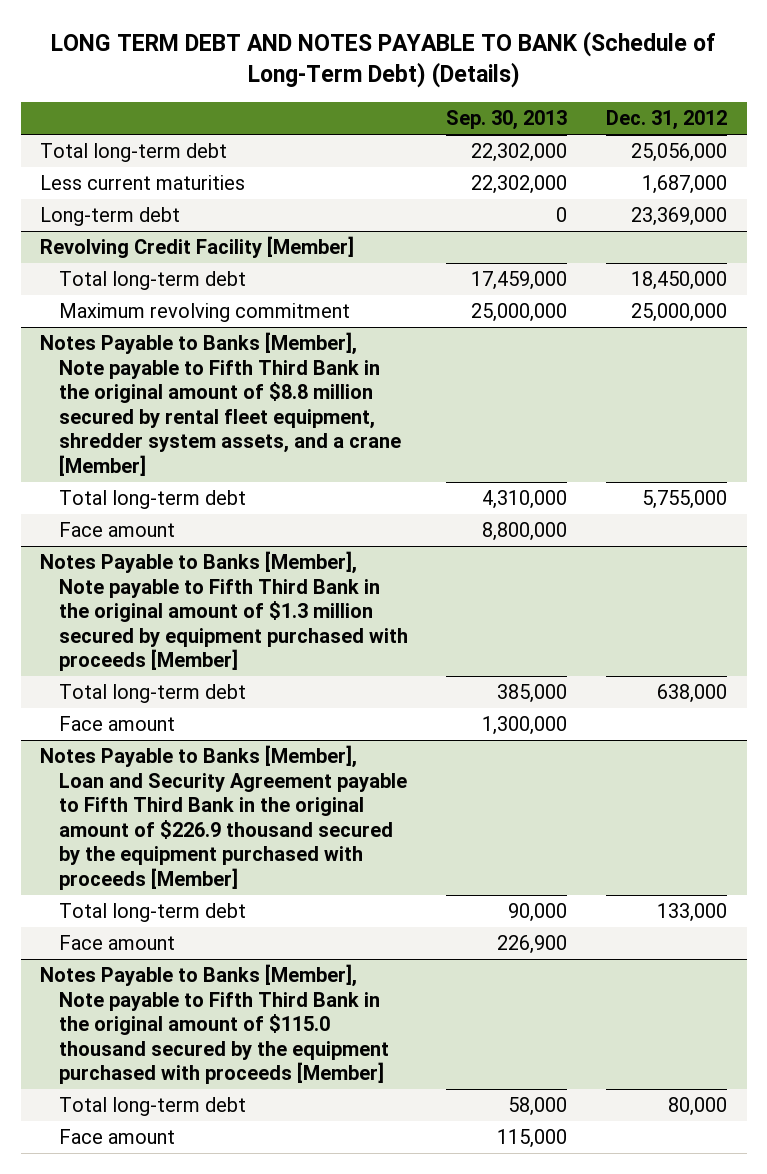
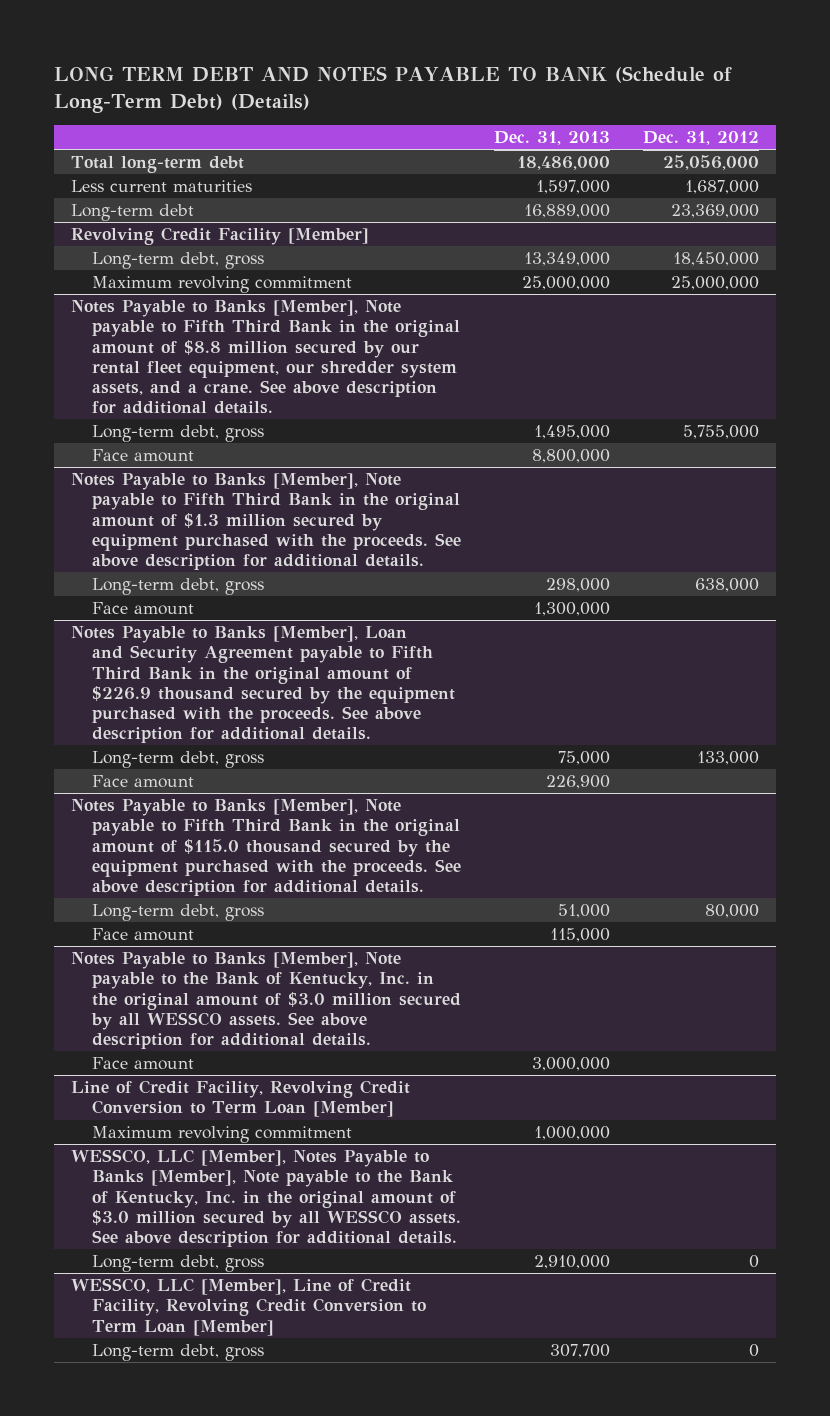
[446,110,568,131] Sep. 30, 2013 -> none
none -> [494,131,611,146] Dec. 31, 2013
[58,271,246,291] Total long-term debt -> [91,252,264,270] Long-term debt, gross
[40,332,401,476] Notes Payable to Banks [Member], Note payable to Fifth Third Bank in the original amount of $8.8 million secured by rental fleet equipment, shredder system assets, and a crane [Member] -> [70,300,460,415] Notes Payable to Banks [Member], Note payable to Fifth Third Bank in the original amount of $8.8 million secured by our rental fleet equipment, our shredder system assets, and a crane. See above description for additional details.
[58,490,246,510] Total long-term debt -> [91,425,264,443] Long-term debt, gross
[40,551,408,672] Notes Payable to Banks [Member], Note payable to Fifth Third Bank in the original amount of $1.3 million secured by equipment purchased with proceeds [Member] -> [70,473,461,570] Notes Payable to Banks [Member], Note payable to Fifth Third Bank in the original amount of $1.3 million secured by equipment purchased with the proceeds. See above description for additional details.
[58,684,246,704] Total long-term debt -> [91,578,264,596] Long-term debt, gross
[40,745,407,890] Notes Payable to Banks [Member], Loan and Security Agreement payable to Fifth Third Bank in the original amount of $226.9 thousand secured by the equipment purchased with proceeds [Member] -> [70,626,455,744] Notes Payable to Banks [Member], Loan and Security Agreement payable to Fifth Third Bank in the original amount of $226.9 thousand secured by the equipment purchased with the proceeds. See above description for additional details.
[58,903,246,923] Total long-term debt -> [91,751,264,769] Long-term debt, gross
[40,964,389,1085] Notes Payable to Banks [Member], Note payable to Fifth Third Bank in the original amount of $115.0 thousand secured by the equipment purchased with proceeds [Member] -> [70,799,461,896] Notes Payable to Banks [Member], Note payable to Fifth Third Bank in the original amount of $115.0 thousand secured by the equipment purchased with the proceeds. See above description for additional details.
[58,1097,246,1117] Total long-term debt -> [91,904,264,922] Long-term debt, gross
none -> [70,952,461,1049] Notes Payable to Banks [Member], Note payable to the Bank of Kentucky, Inc. in the original amount of $3.0 million secured by all WESSCO assets. See above description for additional details.
none -> [91,1057,194,1071] Face amount
none -> [70,1080,410,1118] Line of Credit Facility, Revolving Credit Conversion to Term Loan [Member]
none -> [91,1126,352,1144] Maximum revolving commitment
none -> [70,1149,461,1247] WESSCO, LLC [Member], Notes Payable to Banks [Member], Note payable to the Bank of Kentucky, Inc. in the original amount of $3.0 million secured by all WESSCO assets. See above description for additional details.
none -> [91,1255,264,1273] Long-term debt, gross
none -> [70,1278,426,1336] WESSCO, LLC [Member], Line of Credit Facility, Revolving Credit Conversion to Term Loan [Member]
none -> [91,1344,264,1362] Long-term debt, gross

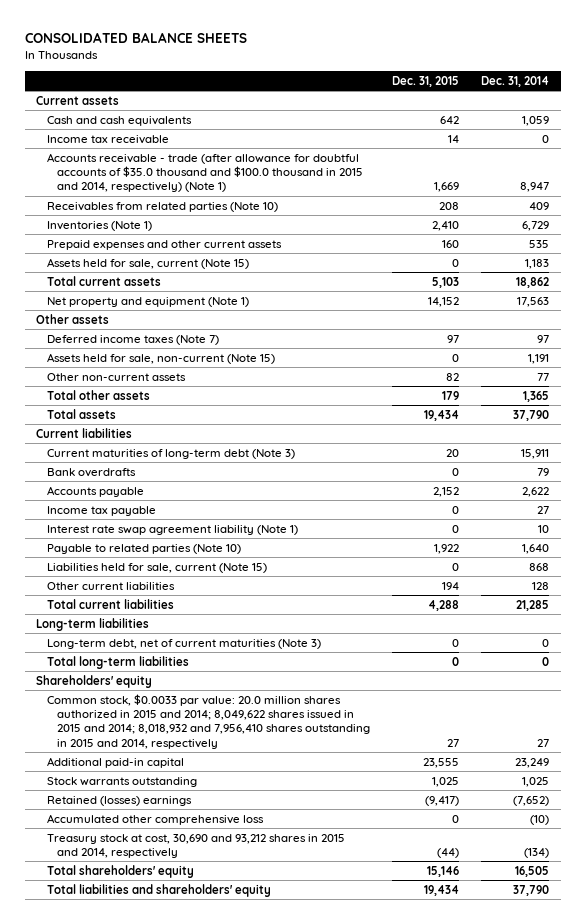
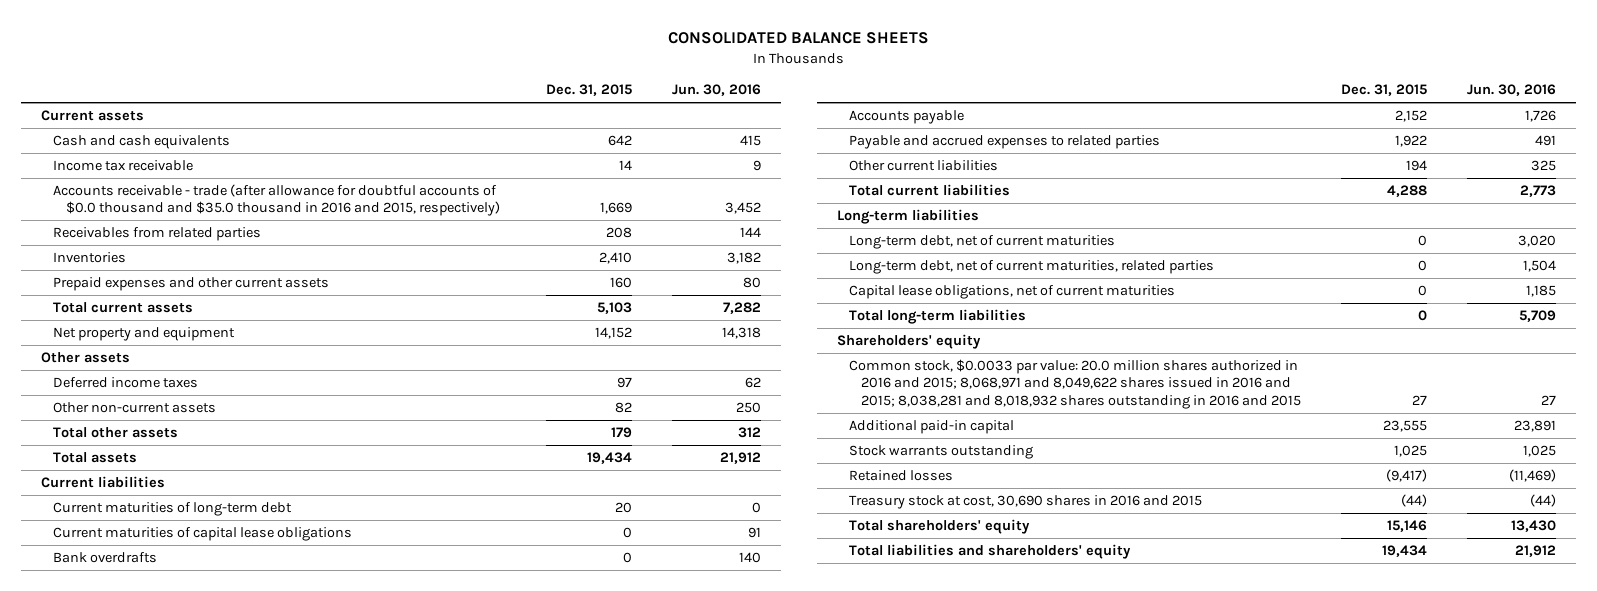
[481,75,550,87] Dec. 31, 2014 -> none
none -> [671,84,761,97] Jun. 30, 2016
[46,152,364,193] Accounts receivable - trade (after allowance for doubtful accounts of $35.0 thousand and $100.0 thousand in 2015 and 2014, respectively) (Note 1) -> [53,183,500,217] Accounts receivable - trade (after allowance for doubtful accounts of $0.0 thousand and $35.0 thousand in 2016 and 2015, respectively)
[46,201,278,212] Receivables from related parties (Note 10) -> [53,226,262,241] Receivables from related parties
[46,220,152,231] Inventories (Note 1) -> [53,251,127,263] Inventories
[46,257,249,269] Assets held for sale, current (Note 15) -> none
[46,296,249,307] Net property and equipment (Note 1) -> [53,326,236,341] Net property and equipment
[46,352,275,364] Assets held for sale, non-current (Note 15) -> none
[46,334,219,345] Deferred income taxes (Note 7) -> [53,376,199,388] Deferred income taxes
[46,448,295,459] Current maturities of long-term debt (Note 3) -> [53,501,293,516] Current maturities of long-term debt
none -> [53,526,353,541] Current maturities of capital lease obligations
[46,505,156,516] Income tax payable -> none
[46,524,298,535] Interest rate swap agreement liability (Note 1) -> none
[46,562,267,573] Liabilities held for sale, current (Note 15) -> none
[46,543,241,554] Payable to related parties (Note 10) -> [848,134,1160,149] Payable and accrued expenses to related parties
[46,638,321,649] Long-term debt, net of current maturities (Note 3) -> [848,234,1115,249] Long-term debt, net of current maturities
none -> [848,259,1214,274] Long-term debt, net of current maturities, related parties
none -> [848,284,1175,299] Capital lease obligations, net of current maturities
[46,693,371,749] Common stock, $0.0033 par value: 20.0 million shares authorized in 2015 and 2014; 8,049,622 shares issued in 2015 and 2014; 8,018,932 and 7,956,410 shares outstanding in 2015 and 2014, respectively -> [848,358,1302,410] Common stock, $0.0033 par value: 20.0 million shares authorized in 2016 and 2015; 8,068,971 and 8,049,622 shares issued in 2016 and 2015; 8,038,281 and 8,018,932 shares outstanding in 2016 and 2015
[46,813,264,825] Accumulated other comprehensive loss -> none
[46,795,192,806] Retained (losses) earnings -> [848,469,953,481] Retained losses
[46,833,345,858] Treasury stock at cost, 30,690 and 93,212 shares in 2015 and 2014, respectively -> [848,494,1202,509] Treasury stock at cost, 30,690 shares in 2016 and 2015

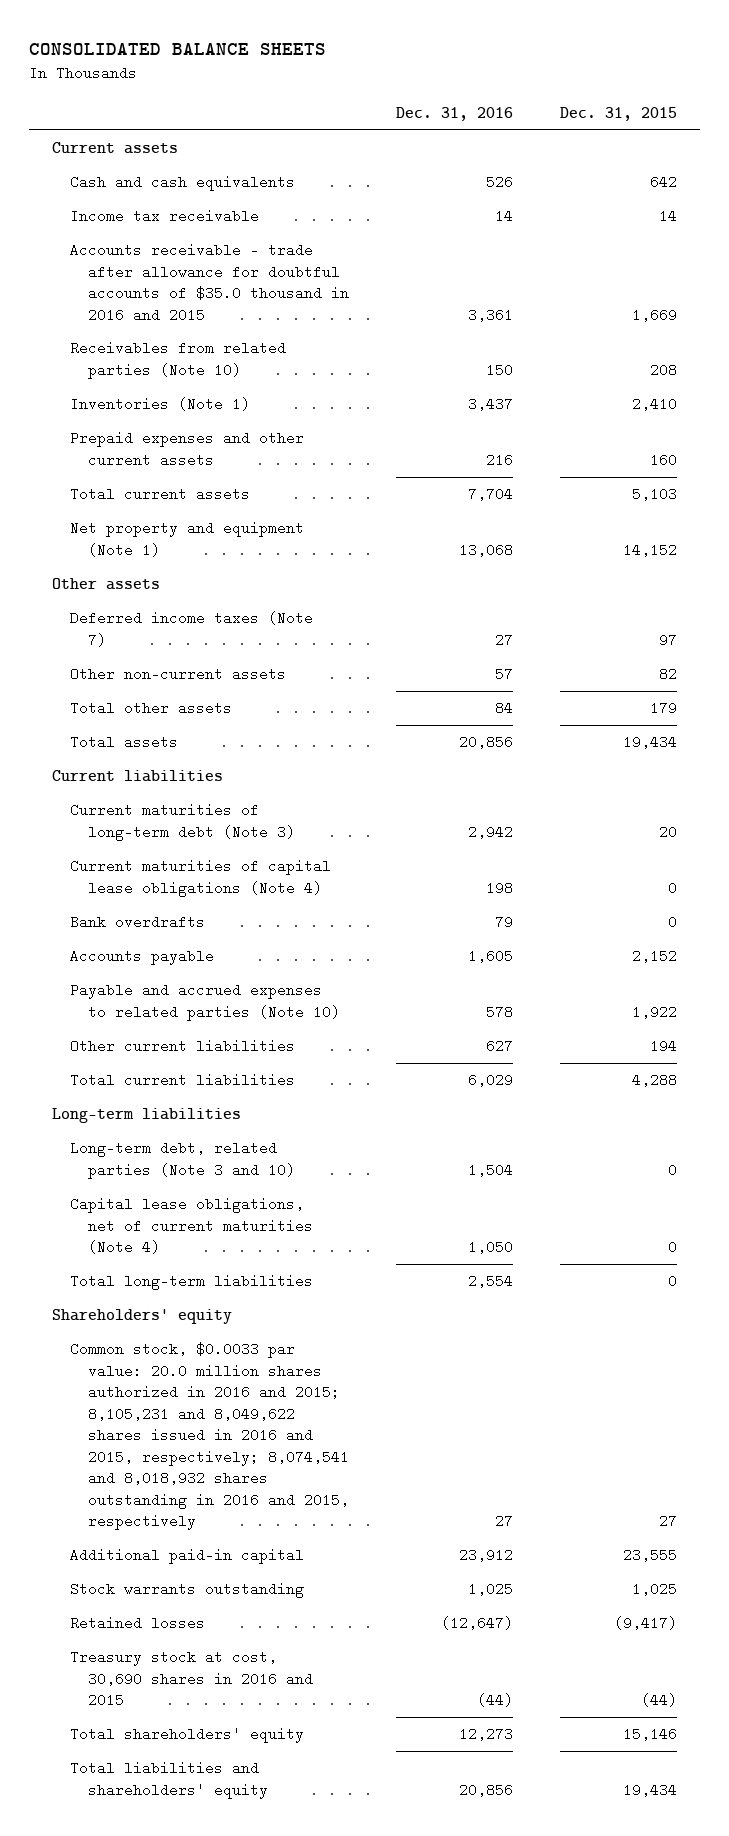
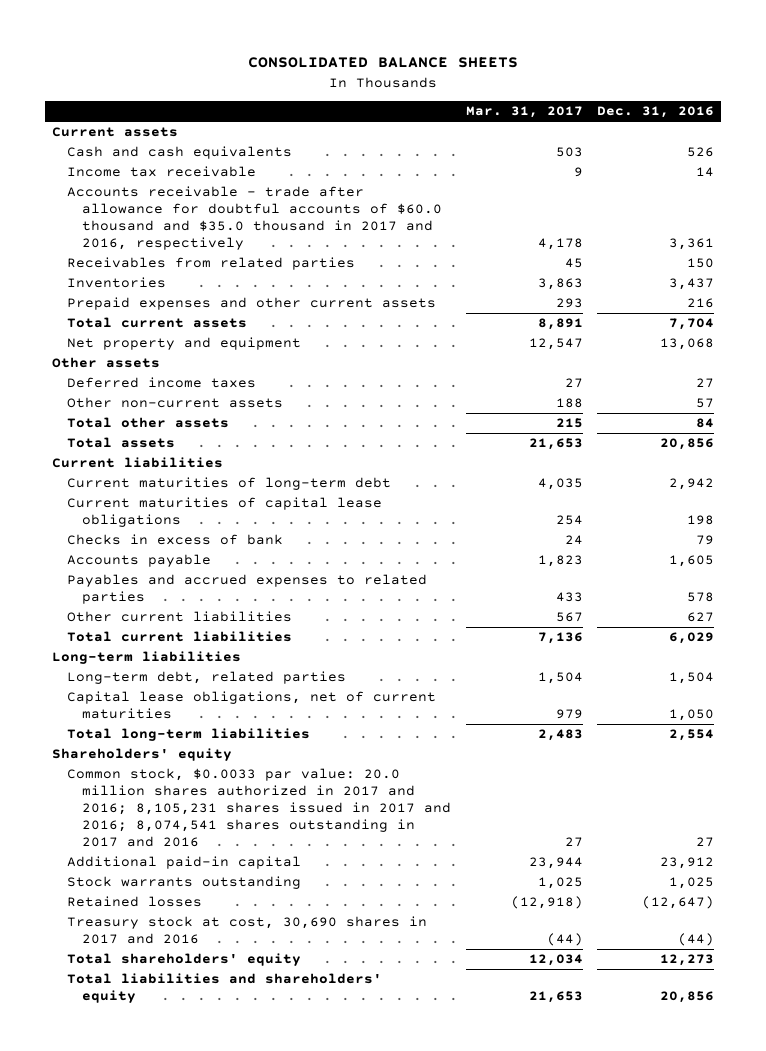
[559,106,677,121] Dec. 31, 2015 -> none
none -> [465,106,583,119] Mar. 31, 2017
[70,243,350,322] Accounts receivable - trade after allowance for doubtful accounts of $35.0 thousand in 2016 and 2015 -> [67,186,443,250] Accounts receivable - trade after allowance for doubtful accounts of $60.0 thousand and $35.0 thousand in 2017 and 2016, respectively
[70,341,287,379] Receivables from related parties (Note 10) -> [67,257,356,271] Receivables from related parties
[70,397,251,412] Inventories (Note 1) -> [67,277,167,289] Inventories
[70,521,305,557] Net property and equipment (Note 1) -> [67,337,302,351] Net property and equipment
[70,611,314,647] Deferred income taxes (Note 7) -> [67,377,257,389] Deferred income taxes
[70,803,296,841] Current maturities of long-term debt (Note 3) -> [67,477,392,491] Current maturities of long-term debt
[70,859,332,897] Current maturities of capital lease obligations (Note 4) -> [67,497,383,528] Current maturities of capital lease obligations
[70,915,206,930] Bank overdrafts -> [67,534,284,546] Checks in excess of bank
[70,983,341,1021] Payable and accrued expenses to related parties (Note 10) -> [67,574,428,605] Payables and accrued expenses to related parties
[70,1141,296,1179] Long-term debt, related parties (Note 3 and 10) -> [67,671,347,685] Long-term debt, related parties
[70,1197,314,1255] Capital lease obligations, net of current maturities (Note 4) -> [67,691,437,720] Capital lease obligations, net of current maturities
[70,1342,350,1531] Common stock, $0.0033 par value: 20.0 million shares authorized in 2016 and 2015; 8,105,231 and 8,049,622 shares issued in 2016 and 2015, respectively; 8,074,541 and 8,018,932 shares outstanding in 2016 and 2015, respectively -> [67,768,452,847] Common stock, $0.0033 par value: 20.0 million shares authorized in 2017 and 2016; 8,105,231 shares issued in 2017 and 2016; 8,074,541 shares outstanding in 2017 and 2016
[70,1650,314,1708] Treasury stock at cost, 30,690 shares in 2016 and 2015 -> [67,916,428,945] Treasury stock at cost, 30,690 shares in 2017 and 2016

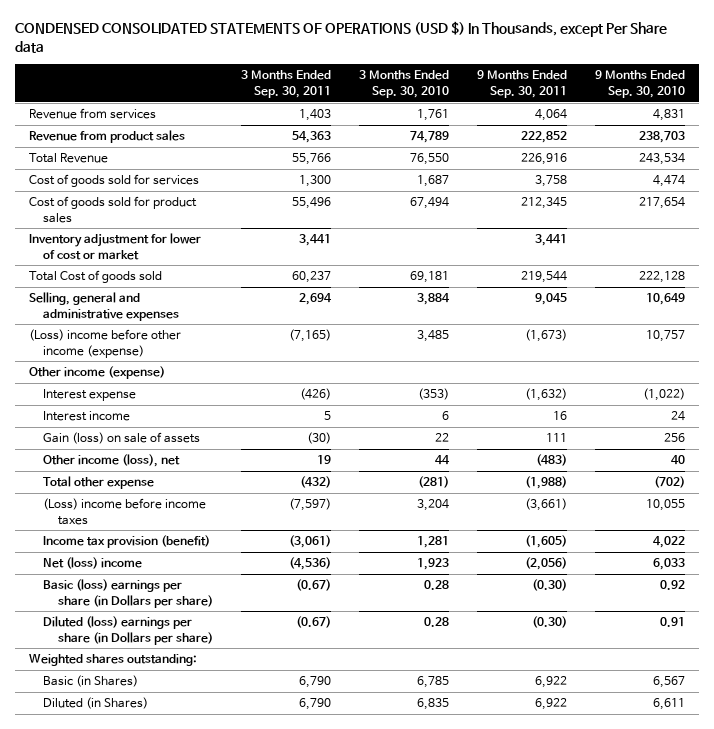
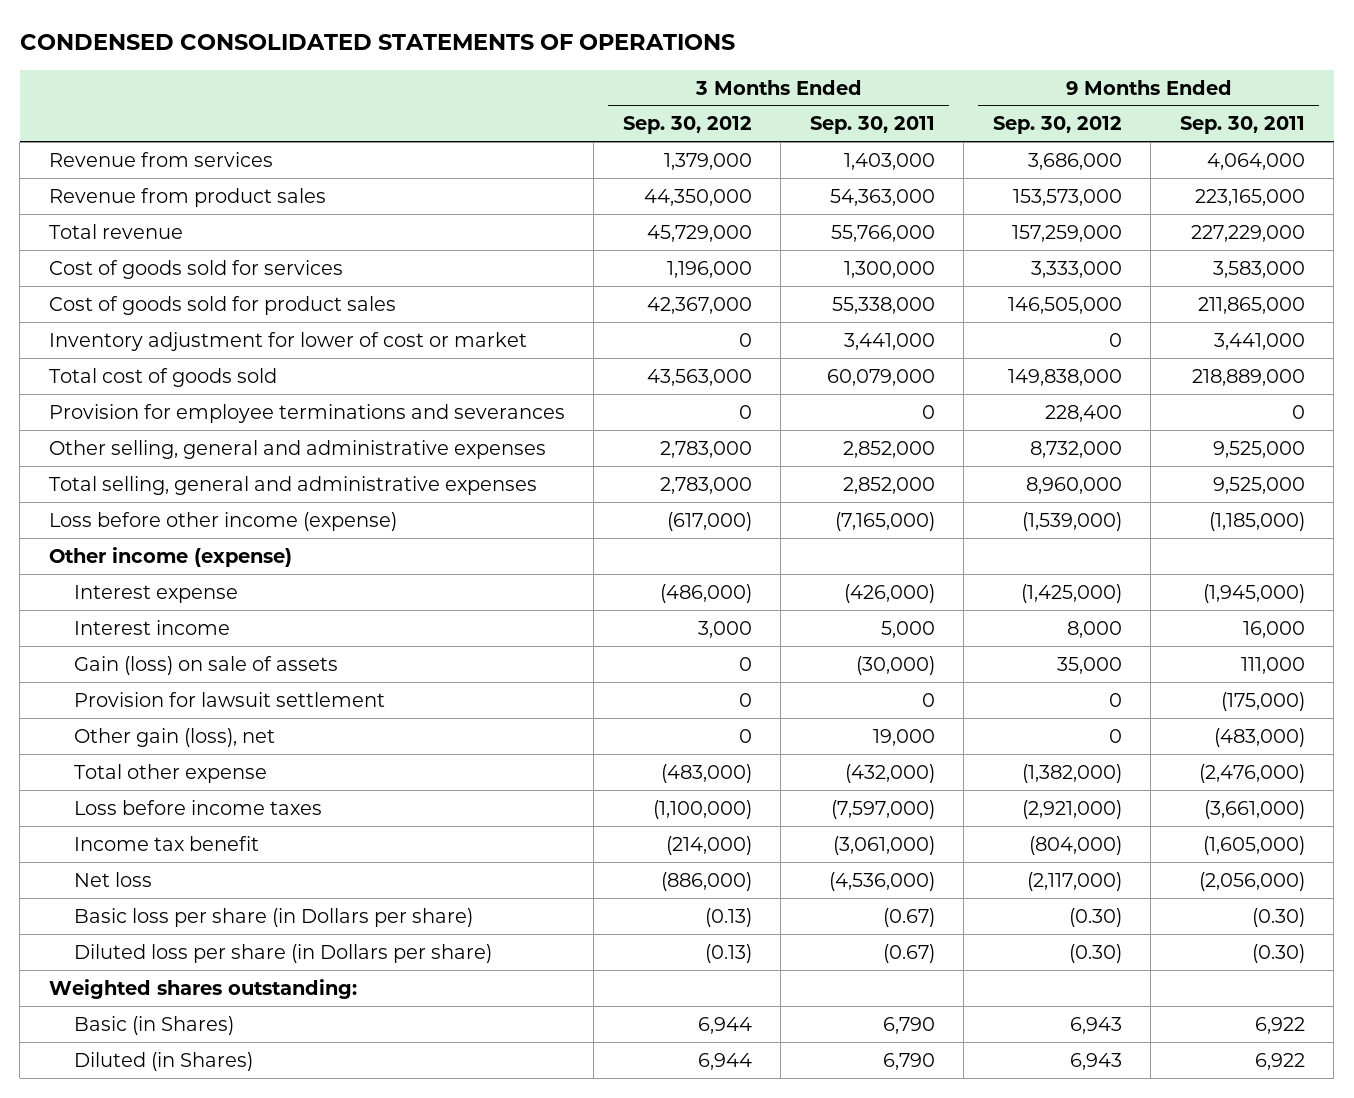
[14,21,667,54] CONDENSED CONSOLIDATED STATEMENTS OF OPERATIONS (USD $) In Thousands, except Per Share data -> [19,34,735,51] CONDENSED CONSOLIDATED STATEMENTS OF OPERATIONS
[358,70,449,98] 3 Months Ended Sep. 30, 2010 -> none
[594,70,685,98] 9 Months Ended Sep. 30, 2010 -> none
none -> [622,116,752,135] Sep. 30, 2012
none -> [992,116,1122,135] Sep. 30, 2012
[298,109,331,122] 1,403 -> [843,152,935,170] 1,403,000
[534,109,567,122] 4,064 -> [1206,152,1305,170] 4,064,000
[291,131,331,144] 54,363 -> [829,188,935,206] 54,363,000
[520,131,567,144] 222,852 -> [1194,188,1305,206] 223,165,000
[28,153,108,164] Total Revenue -> [48,223,183,239] Total revenue
[291,153,331,166] 55,766 -> [830,224,935,242] 55,766,000
[520,153,567,166] 226,916 -> [1190,224,1305,242] 227,229,000
[298,175,331,188] 1,300 -> [843,260,935,278] 1,300,000
[534,175,567,188] 3,758 -> [1212,260,1305,278] 3,583,000
[291,197,331,210] 55,496 -> [831,296,935,314] 55,338,000
[520,197,567,210] 212,345 -> [1197,296,1305,314] 211,865,000
[298,234,331,247] 3,441 -> [843,332,935,350] 3,441,000
[534,234,567,247] 3,441 -> [1213,332,1305,350] 3,441,000
[28,270,162,284] Total Cost of goods sold -> [48,367,277,387] Total cost of goods sold
[291,271,331,284] 60,237 -> [826,368,935,386] 60,079,000
[520,271,567,284] 219,544 -> [1191,368,1305,386] 218,889,000
none -> [48,403,565,423] Provision for employee terminations and severances
none -> [48,439,546,459] Other selling, general and administrative expenses
[28,292,180,321] Selling, general and administrative expenses -> [48,475,537,495] Total selling, general and administrative expenses
[298,293,332,306] 2,694 -> [842,476,935,494] 2,852,000
[534,293,567,306] 9,045 -> [1212,476,1305,494] 9,525,000
[28,329,181,358] (Loss) income before other income (expense) -> [48,511,397,531] Loss before other income (expense)
[288,329,331,343] (7,165) -> [834,511,935,531] (7,165,000)
[524,329,567,343] (1,673) -> [1208,511,1305,531] (1,185,000)
[299,388,331,401] (426) -> [843,583,935,603] (426,000)
[524,388,567,402] (1,632) -> [1202,583,1305,603] (1,945,000)
[323,411,331,421] 5 -> [880,620,935,638] 5,000
[552,411,567,421] 16 -> [1242,620,1305,638] 16,000
[306,432,331,445] (30) -> [855,655,935,675] (30,000)
[545,433,567,443] 111 -> [1240,656,1305,674] 111,000
none -> [73,691,385,707] Provision for lawsuit settlement
[43,454,181,468] Other income (loss), net -> [73,727,275,747] Other gain (loss), net
[316,455,331,466] 19 -> [872,728,935,746] 19,000
[535,454,567,467] (483) -> [1213,727,1305,747] (483,000)
[299,476,331,489] (432) -> [844,763,935,783] (432,000)
[524,476,567,490] (1,988) -> [1198,763,1305,783] (2,476,000)
[43,498,207,525] (Loss) income before income taxes -> [73,799,322,815] Loss before income taxes
[288,498,331,512] (7,597) -> [830,799,935,819] (7,597,000)
[524,498,567,512] (3,661) -> [1203,799,1305,819] (3,661,000)
[43,535,211,549] Income tax provision (benefit) -> [73,835,259,851] Income tax benefit
[288,535,331,549] (3,061) -> [832,835,935,855] (3,061,000)
[524,535,567,549] (1,605) -> [1202,835,1305,855] (1,605,000)
[43,557,143,570] Net (loss) income -> [73,871,152,887] Net loss
[288,557,331,571] (4,536) -> [828,871,935,891] (4,536,000)
[524,557,567,571] (2,056) -> [1198,871,1305,891] (2,056,000)
[43,579,213,608] Basic (loss) earnings per share (in Dollars per share) -> [73,907,473,927] Basic loss per share (in Dollars per share)
[43,616,213,645] Diluted (loss) earnings per share (in Dollars per share) -> [73,943,492,963] Diluted loss per share (in Dollars per share)

